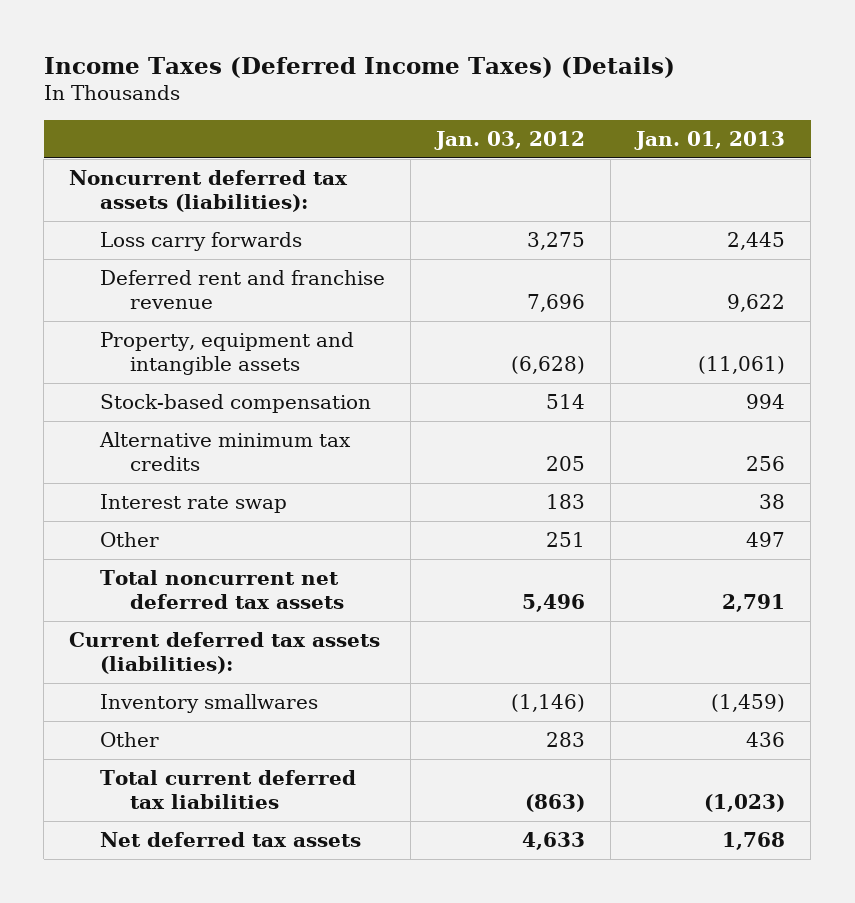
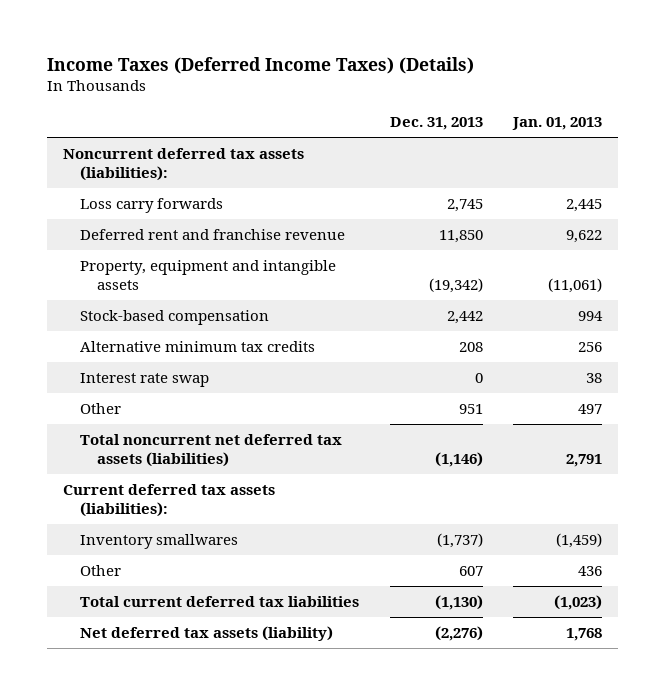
[434,130,586,150] Jan. 03, 2012 -> none
none -> [389,117,483,131] Dec. 31, 2013
[99,570,345,610] Total noncurrent net deferred tax assets -> [79,433,342,467] Total noncurrent net deferred tax assets (liabilities)
[99,832,361,848] Net deferred tax assets -> [79,625,333,641] Net deferred tax assets (liability)

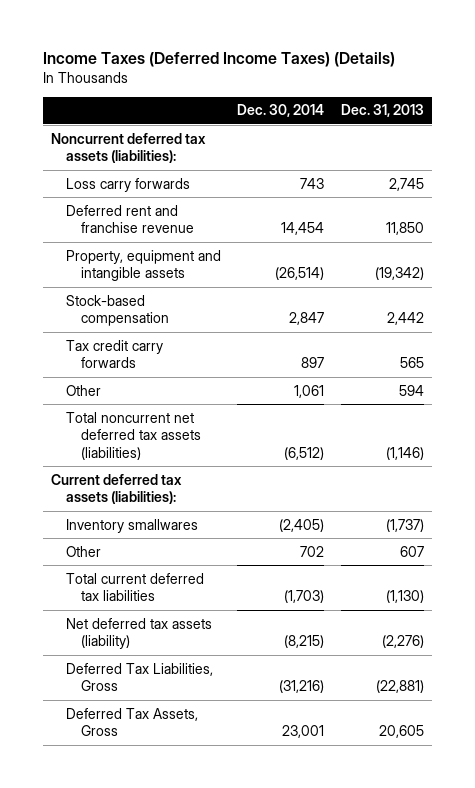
[512,117,603,131] Jan. 01, 2013 -> none
none -> [237,104,325,118] Dec. 30, 2014
[79,372,209,387] Interest rate swap -> none
[79,340,315,352] Alternative minimum tax credits -> [66,339,164,369] Tax credit carry forwards
[458,341,483,352] 208 -> [399,357,424,369] 565
[458,403,483,414] 951 -> [398,384,424,396] 594
none -> [66,662,214,692] Deferred Tax Liabilities, Gross
none -> [66,707,199,737] Deferred Tax Assets, Gross

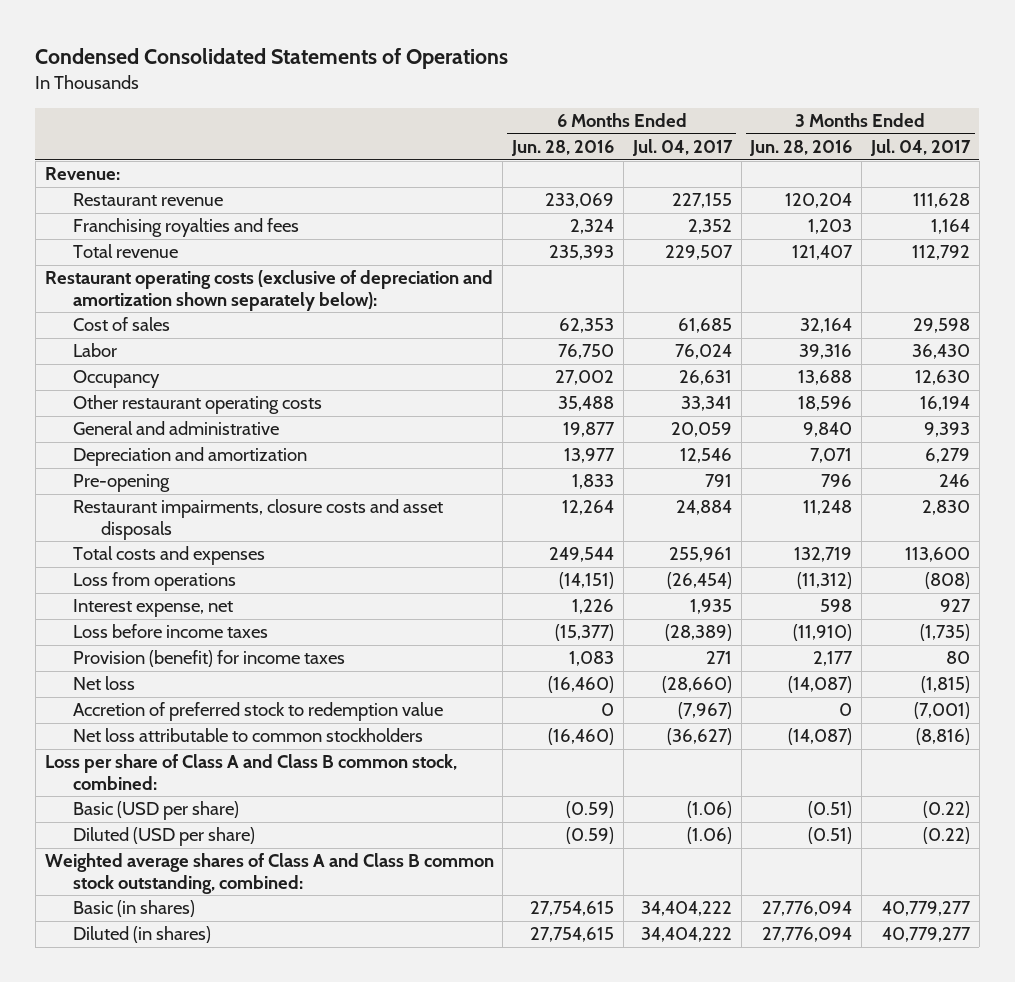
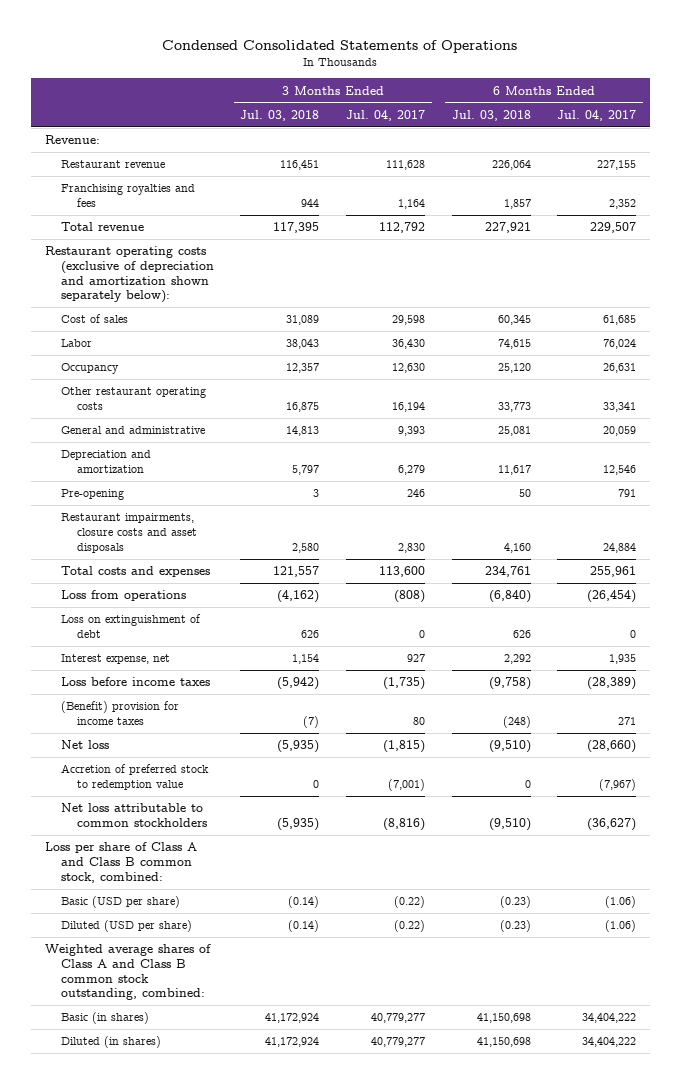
[511,140,615,157] Jun. 28, 2016 -> none
[749,140,853,157] Jun. 28, 2016 -> none
none -> [240,109,320,121] Jul. 03, 2018
none -> [451,109,531,121] Jul. 03, 2018
none -> [60,614,201,638] Loss on extinguishment of debt
[72,650,345,668] Provision (benefit) for income taxes -> [60,701,179,725] (Benefit) provision for income taxes

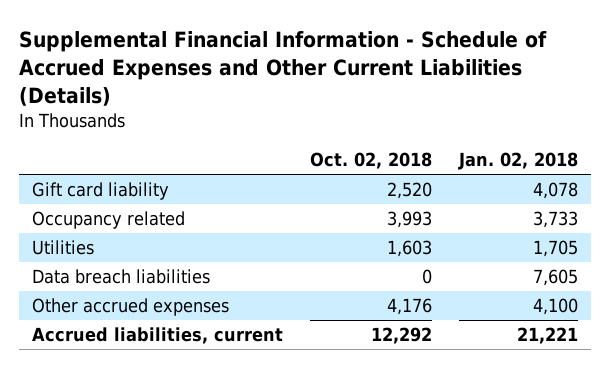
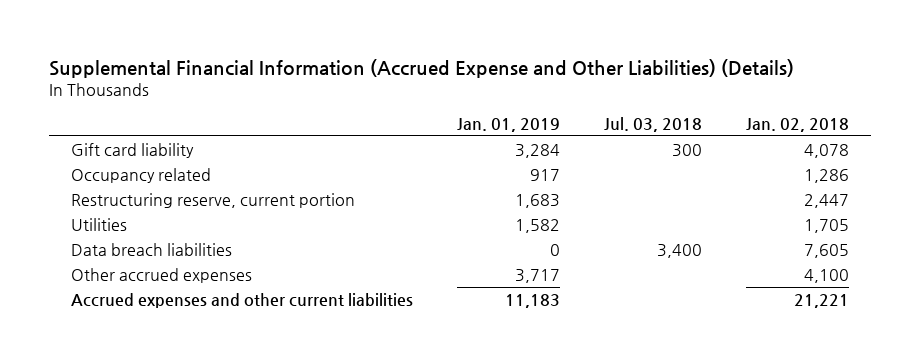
[19,31,548,107] Supplemental Financial Information - Schedule of Accrued Expenses and Other Current Liabilities (Details) -> [49,58,795,78] Supplemental Financial Information (Accrued Expense and Other Liabilities) (Details)
[310,152,433,170] Oct. 02, 2018 -> none
none -> [457,118,561,133] Jan. 01, 2019
none -> [603,117,702,133] Jul. 03, 2018
[532,210,578,228] 3,733 -> [803,168,849,183] 1,286
none -> [71,192,356,208] Restructuring reserve, current portion
[32,326,284,344] Accrued liabilities, current -> [71,292,414,308] Accrued expenses and other current liabilities

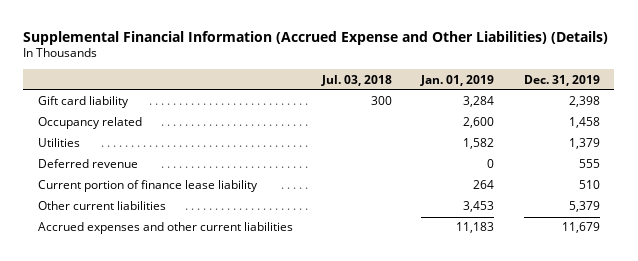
[745,118,849,133] Jan. 02, 2018 -> none
none -> [523,74,600,86] Dec. 31, 2019
[71,192,356,208] Restructuring reserve, current portion -> none
[530,168,561,181] 917 -> [463,117,495,129] 2,600
[71,242,233,256] Data breach liabilities -> none
none -> [38,159,139,169] Deferred revenue
none -> [38,180,259,193] Current portion of finance lease liability
[71,267,253,283] Other accrued expenses -> [38,201,167,211] Other current liabilities
[515,268,561,283] 3,717 -> [463,201,495,213] 3,453

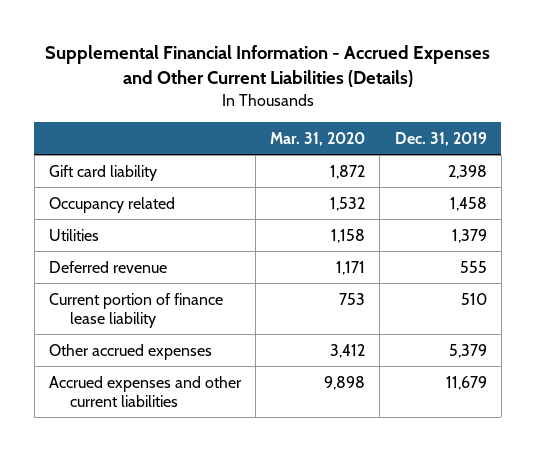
[23,30,609,45] Supplemental Financial Information (Accrued Expense and Other Liabilities) (Details) -> [44,45,490,88] Supplemental Financial Information - Accrued Expenses and Other Current Liabilities (Details)
[321,74,393,86] Jul. 03, 2018 -> none
[420,74,495,86] Jan. 01, 2019 -> none
none -> [270,131,366,146] Mar. 31, 2020
[38,201,167,211] Other current liabilities -> [48,343,212,360] Other accrued expenses

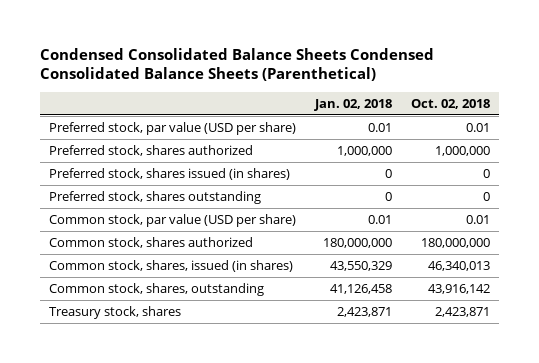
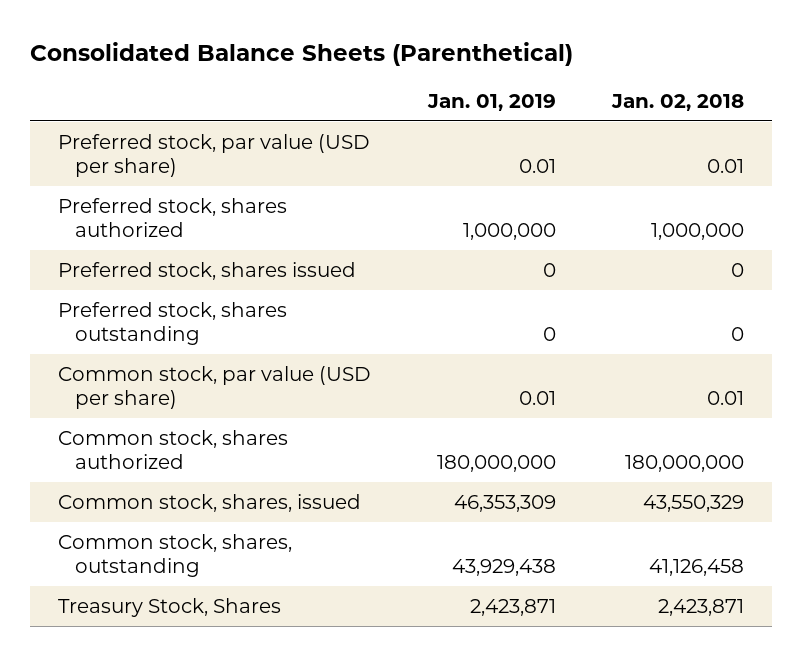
[39,47,434,82] Condensed Consolidated Balance Sheets Condensed Consolidated Balance Sheets (Parenthetical) -> [29,42,573,67] Consolidated Balance Sheets (Parenthetical)
[410,99,490,110] Oct. 02, 2018 -> none
none -> [426,94,556,112] Jan. 01, 2019
[49,167,291,180] Preferred stock, shares issued (in shares) -> [57,261,356,280] Preferred stock, shares issued
[49,259,294,272] Common stock, shares, issued (in shares) -> [57,493,361,512] Common stock, shares, issued
[49,305,182,319] Treasury stock, shares -> [57,597,281,617] Treasury Stock, Shares

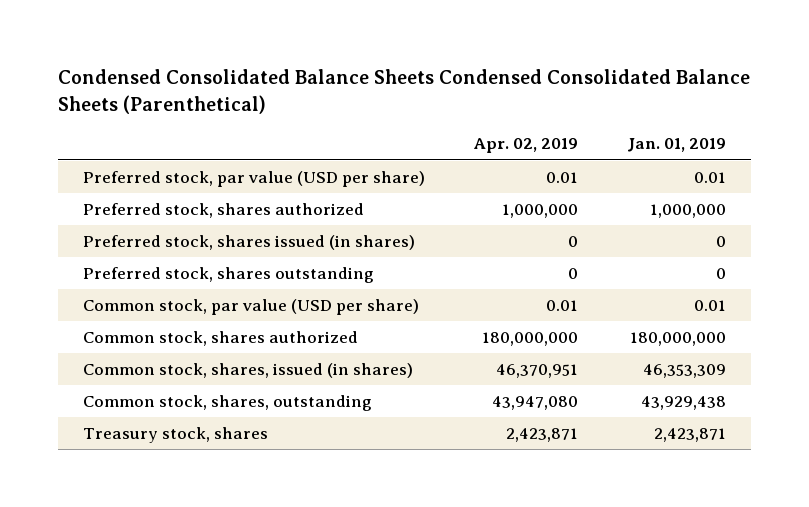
[29,42,573,67] Consolidated Balance Sheets (Parenthetical) -> [58,69,751,114] Condensed Consolidated Balance Sheets Condensed Consolidated Balance Sheets (Parenthetical)
[611,94,745,112] Jan. 02, 2018 -> none
none -> [473,138,579,154] Apr. 02, 2019
[57,261,356,280] Preferred stock, shares issued -> [82,235,415,251] Preferred stock, shares issued (in shares)
[57,493,361,512] Common stock, shares, issued -> [82,363,413,379] Common stock, shares, issued (in shares)
[57,597,281,617] Treasury Stock, Shares -> [82,427,268,444] Treasury stock, shares

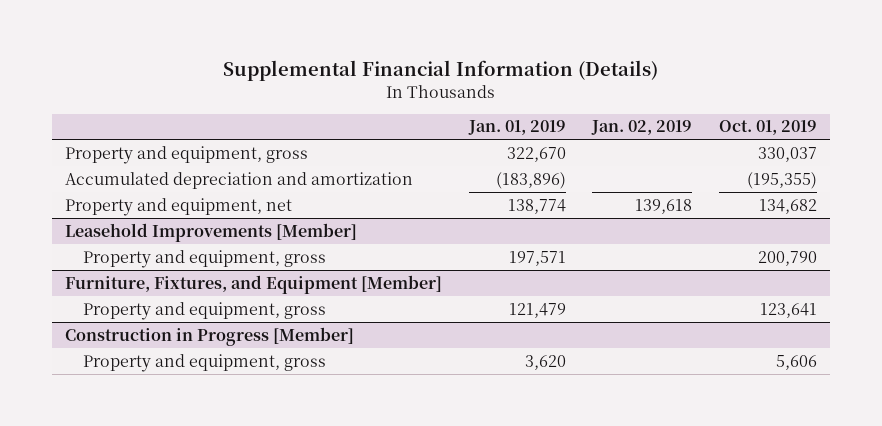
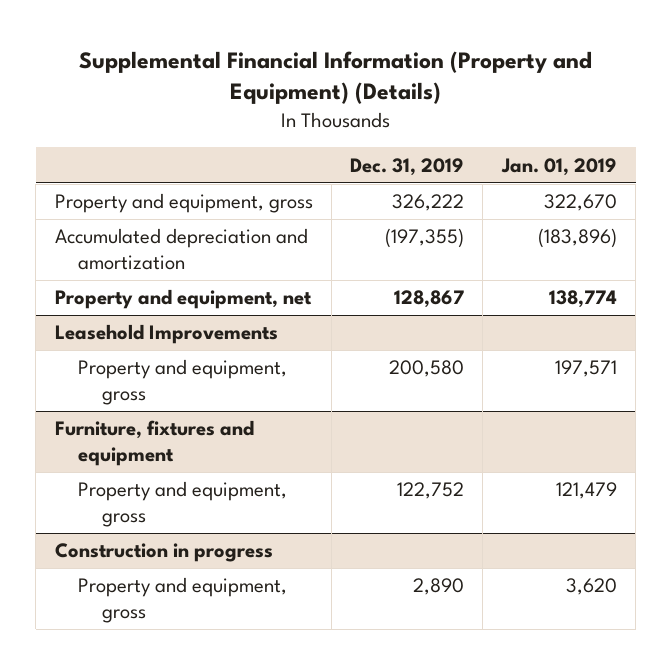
[223,60,659,82] Supplemental Financial Information (Details) -> [78,50,592,105] Supplemental Financial Information (Property and Equipment) (Details)
[591,120,693,136] Jan. 02, 2019 -> none
[719,120,818,136] Oct. 01, 2019 -> none
none -> [350,157,465,176] Dec. 31, 2019
[64,222,357,242] Leasehold Improvements [Member] -> [54,324,278,345] Leasehold Improvements
[64,274,442,294] Furniture, Fixtures, and Equipment [Member] -> [54,420,254,467] Furniture, fixtures and equipment
[64,326,354,346] Construction in Progress [Member] -> [54,543,273,563] Construction in progress

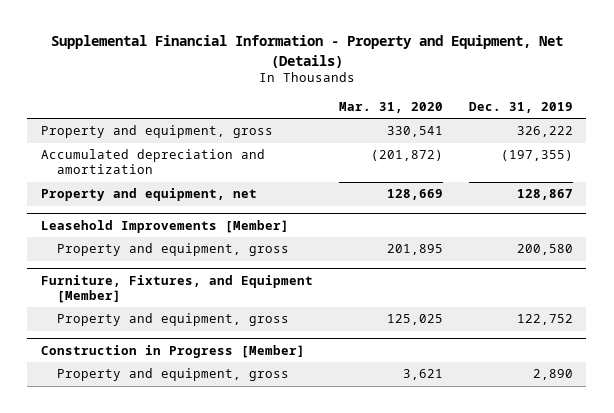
[78,50,592,105] Supplemental Financial Information (Property and Equipment) (Details) -> [50,35,563,68] Supplemental Financial Information - Property and Equipment, Net (Details)
[500,157,617,176] Jan. 01, 2019 -> none
none -> [338,101,443,113] Mar. 31, 2020
[54,324,278,345] Leasehold Improvements -> [40,219,289,233] Leasehold Improvements [Member]
[54,420,254,467] Furniture, fixtures and equipment -> [40,274,313,303] Furniture, Fixtures, and Equipment [Member]
[54,543,273,563] Construction in progress -> [40,344,305,358] Construction in Progress [Member]

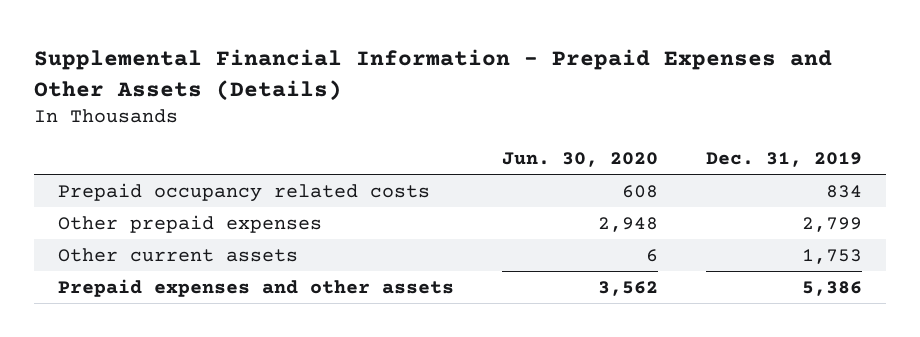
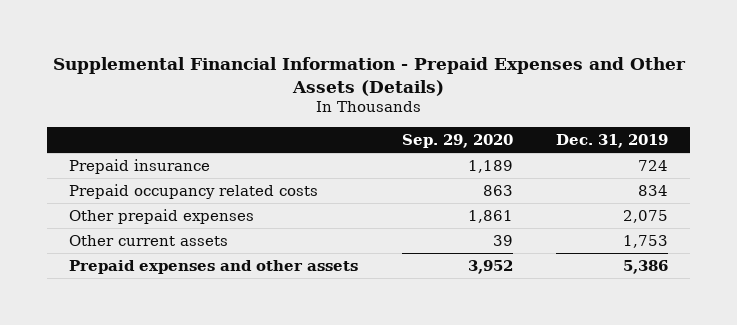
[502,152,659,168] Jun. 30, 2020 -> none
none -> [401,133,513,148] Sep. 29, 2020
none -> [69,158,211,174] Prepaid insurance
[802,216,863,232] 2,799 -> [623,209,669,223] 2,075

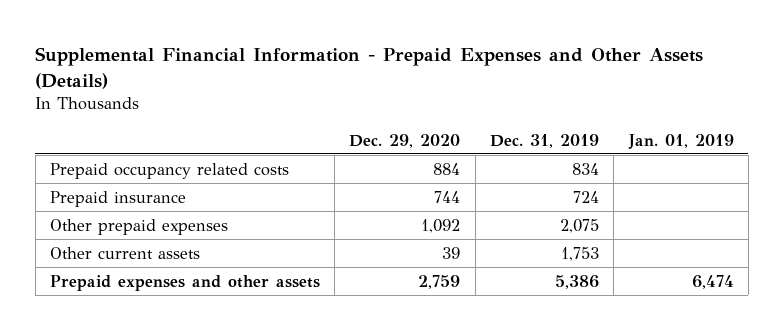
[401,133,513,148] Sep. 29, 2020 -> none
none -> [349,133,461,148] Dec. 29, 2020
none -> [627,133,734,149] Jan. 01, 2019
[69,158,211,174] Prepaid insurance -> [49,190,186,207] Prepaid insurance

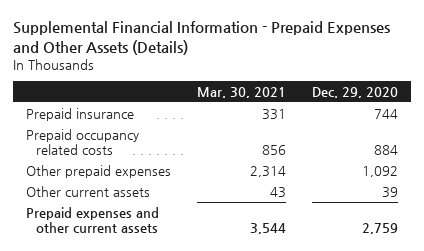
[490,133,600,148] Dec. 31, 2019 -> none
[627,133,734,149] Jan. 01, 2019 -> none
none -> [197,86,287,98] Mar. 30, 2021
[49,162,289,179] Prepaid occupancy related costs -> [26,128,140,155] Prepaid occupancy related costs
[49,274,320,291] Prepaid expenses and other assets -> [26,206,160,233] Prepaid expenses and other current assets

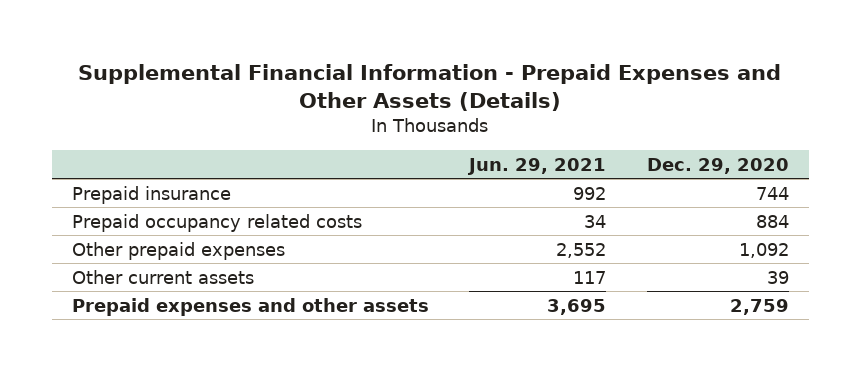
[197,86,287,98] Mar. 30, 2021 -> none
none -> [467,157,607,175] Jun. 29, 2021
[26,206,160,233] Prepaid expenses and other current assets -> [71,297,429,316] Prepaid expenses and other assets

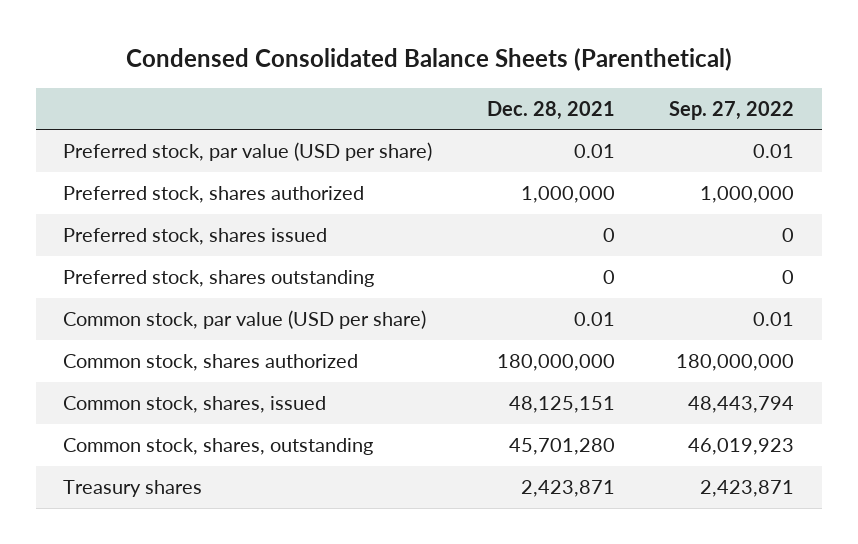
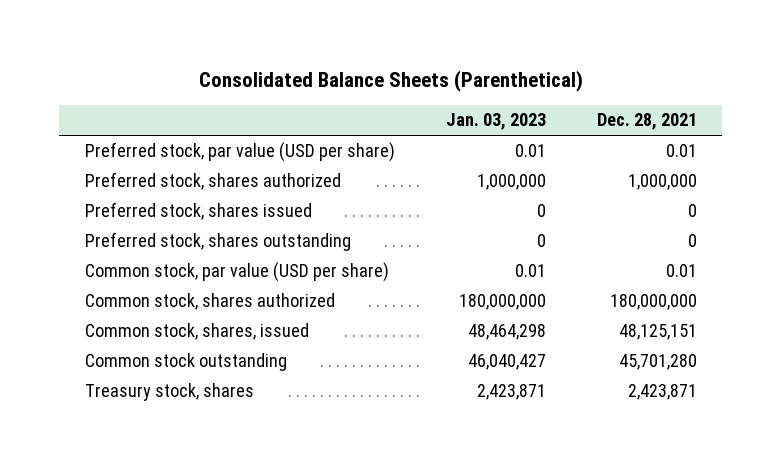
[125,48,732,72] Condensed Consolidated Balance Sheets (Parenthetical) -> [198,69,583,92] Consolidated Balance Sheets (Parenthetical)
[669,100,795,120] Sep. 27, 2022 -> none
none -> [445,113,546,131] Jan. 03, 2023
[63,438,374,456] Common stock, shares, outstanding -> [84,353,287,372] Common stock outstanding
[63,480,203,498] Treasury shares -> [84,383,254,402] Treasury stock, shares

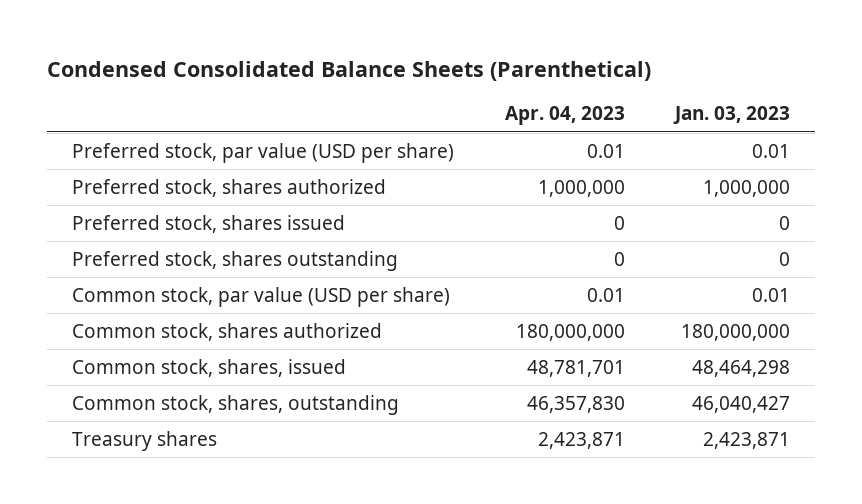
[198,69,583,92] Consolidated Balance Sheets (Parenthetical) -> [47,60,652,81] Condensed Consolidated Balance Sheets (Parenthetical)
[596,113,697,131] Dec. 28, 2021 -> none
none -> [504,106,625,126] Apr. 04, 2023
[84,353,287,372] Common stock outstanding -> [72,394,400,415] Common stock, shares, outstanding
[84,383,254,402] Treasury stock, shares -> [72,430,218,451] Treasury shares

